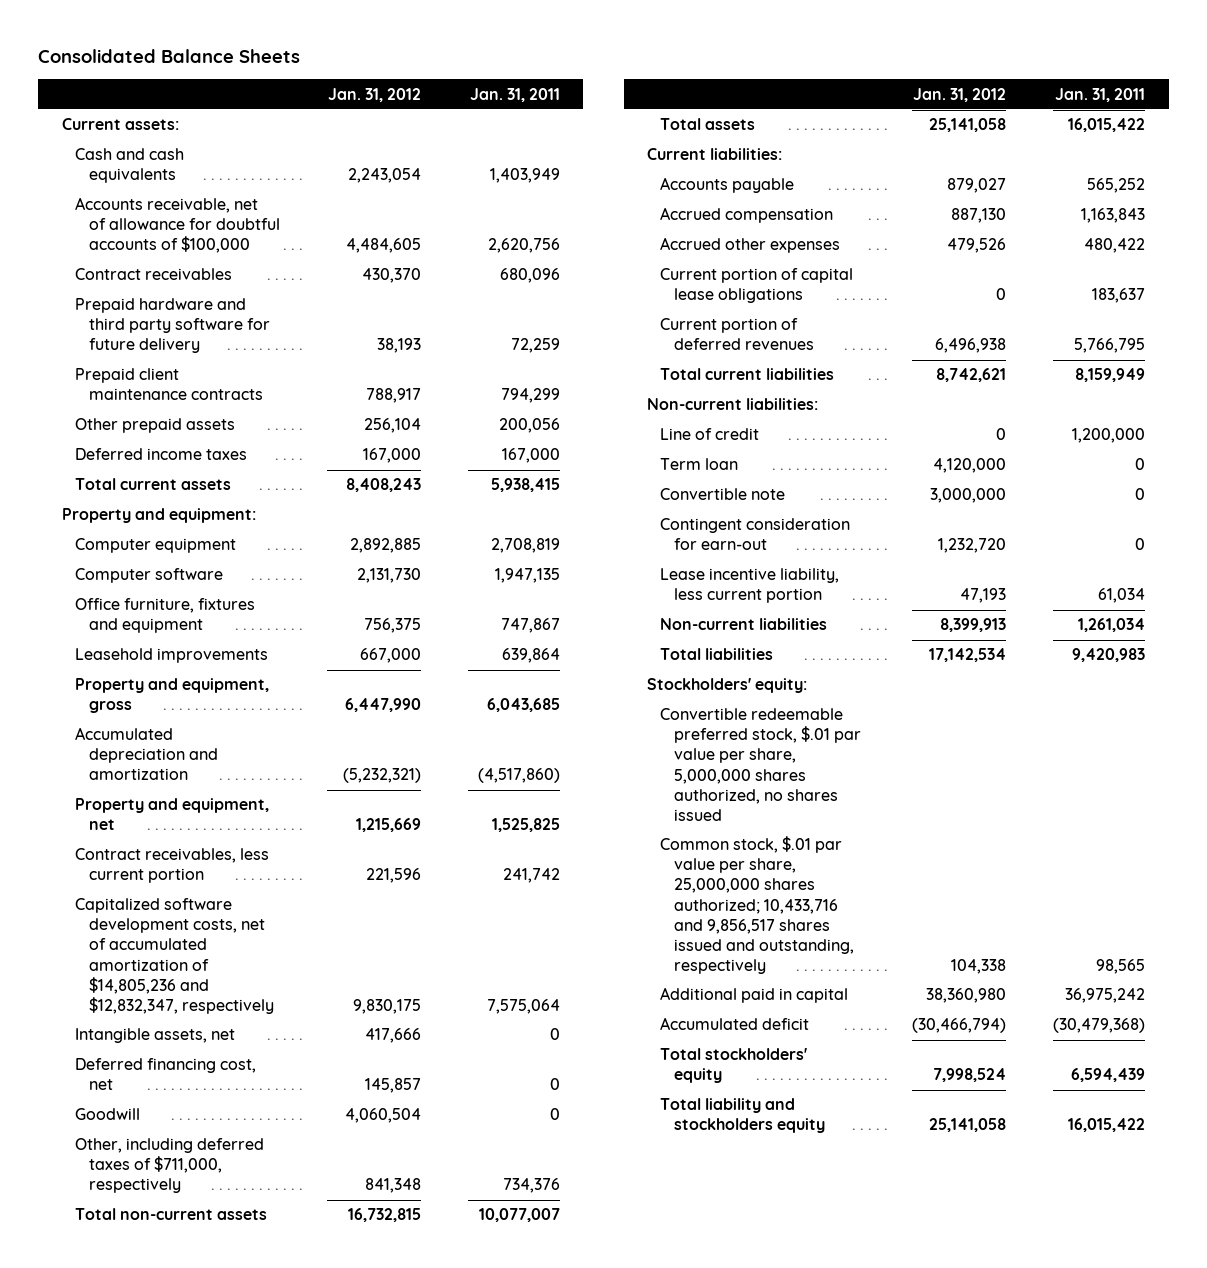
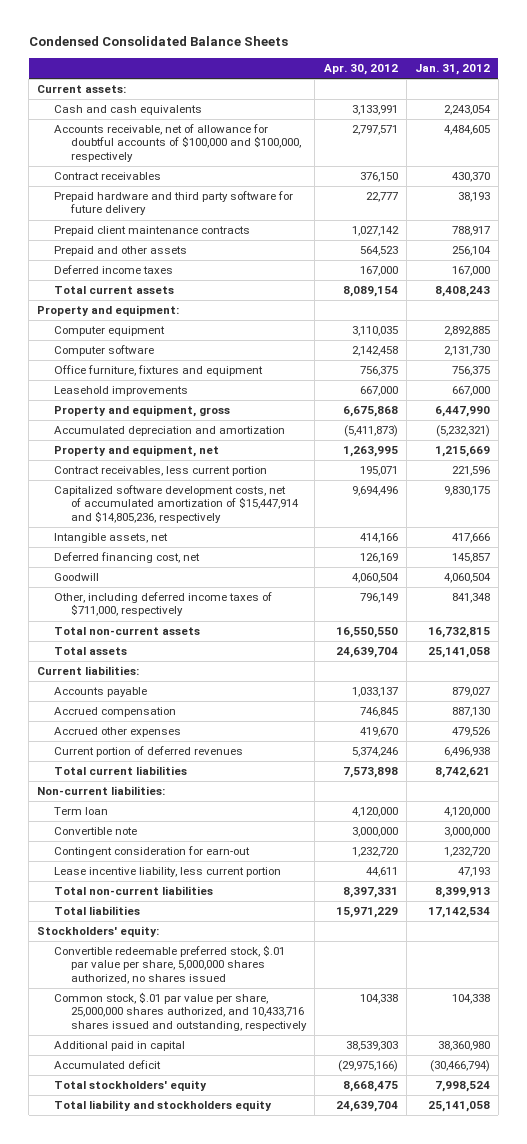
[38,49,301,64] Consolidated Balance Sheets -> [28,36,288,47] Condensed Consolidated Balance Sheets
[469,87,560,102] Jan. 31, 2011 -> none
none -> [323,64,398,76] Apr. 30, 2012
[75,197,280,254] Accounts receivable, net of allowance for doubtful accounts of $100,000 -> [54,124,302,162] Accounts receivable, net of allowance for doubtful accounts of $100,000 and $100,000, respectively
[75,418,236,434] Other prepaid assets -> [54,246,188,257] Prepaid and other assets
[75,898,274,1014] Capitalized software development costs, net of accumulated amortization of $14,805,236 and $12,832,347, respectively -> [54,485,300,523] Capitalized software development costs, net of accumulated amortization of $15,447,914 and $14,805,236, respectively
[75,1138,265,1194] Other, including deferred taxes of $711,000, respectively -> [54,592,273,617] Other, including deferred income taxes of $711,000, respectively
[660,268,854,304] Current portion of capital lease obligations -> none
[660,428,760,441] Line of credit -> none
[660,618,828,631] Non-current liabilities -> [54,886,214,896] Total non-current liabilities
[660,836,854,974] Common stock, $.01 par value per share, 25,000,000 shares authorized; 10,433,716 and 9,856,517 shares issued and outstanding, respectively -> [54,992,308,1031] Common stock, $.01 par value per share, 25,000,000 shares authorized, and 10,433,716 shares issued and outstanding, respectively

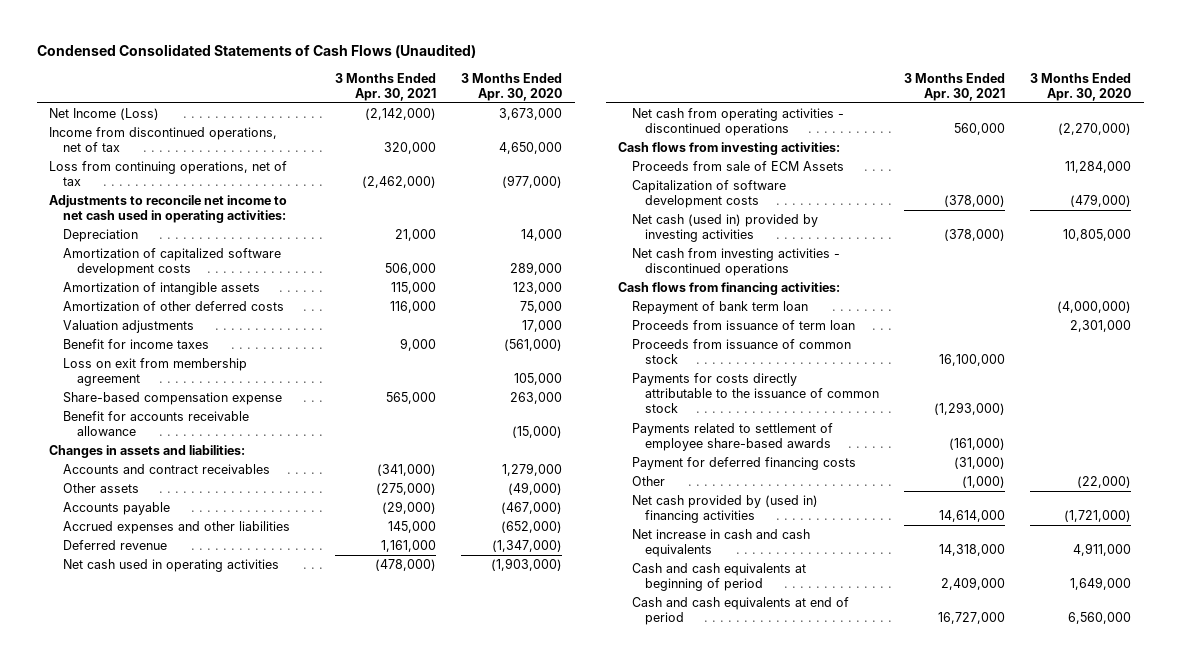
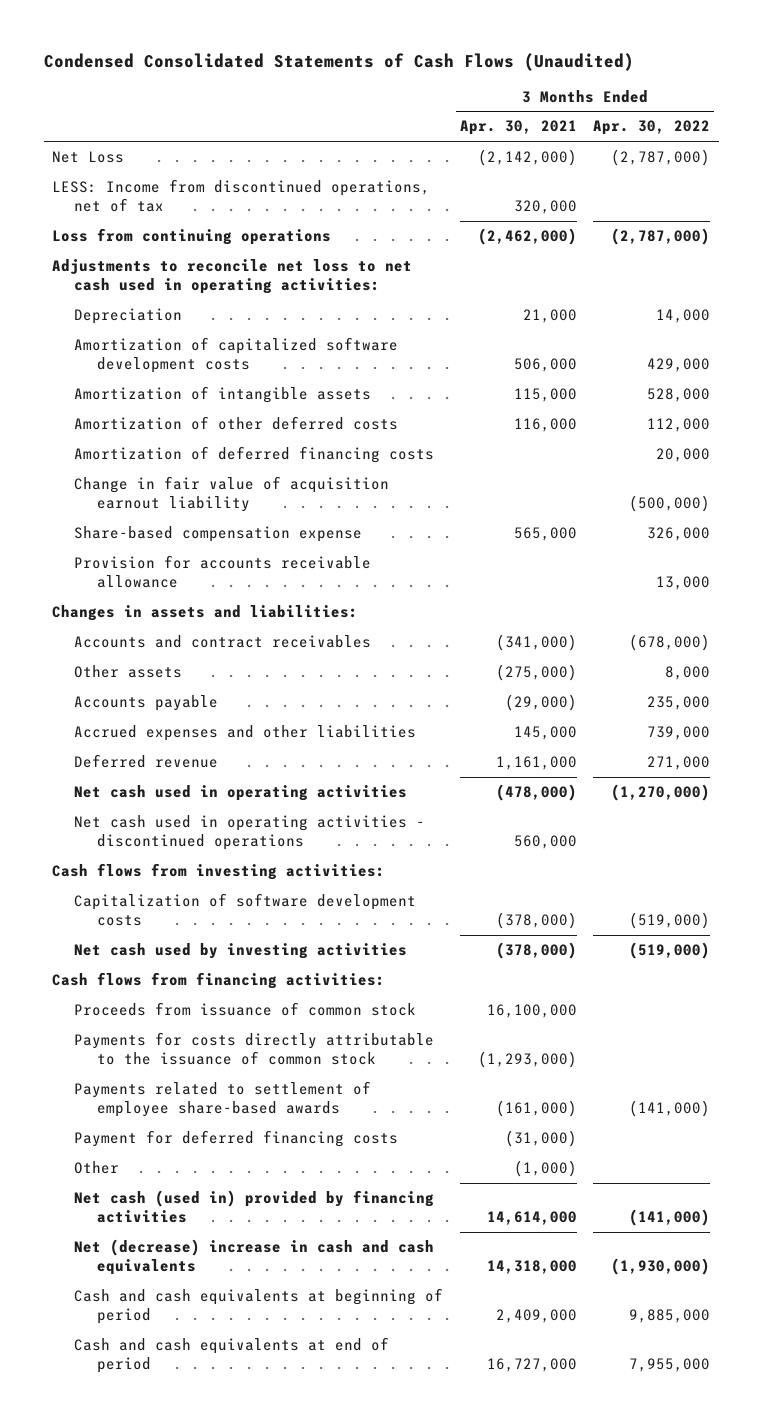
[461,72,563,101] 3 Months Ended Apr. 30, 2020 -> none
none -> [593,120,711,136] Apr. 30, 2022
[49,108,160,121] Net Income (Loss) -> [52,151,125,164] Net Loss
[49,127,278,153] Income from discontinued operations, net of tax -> [52,179,431,213] LESS: Income from discontinued operations, net of tax
[49,161,288,187] Loss from continuing operations, net of tax -> [52,228,332,246] Loss from continuing operations
[49,195,288,224] Adjustments to reconcile net income to net cash used in operating activities: -> [52,259,413,295] Adjustments to reconcile net loss to net cash used in operating activities:
[62,320,194,334] Valuation adjustments -> none
[62,339,209,350] Benefit for income taxes -> none
[62,358,247,387] Loss on exit from membership agreement -> none
none -> [74,446,435,464] Amortization of deferred financing costs
none -> [74,476,390,513] Change in fair value of acquisition earnout liability
[62,411,249,437] Benefit for accounts receivable allowance -> [74,555,372,589] Provision for accounts receivable allowance
[631,108,844,137] Net cash from operating activities - discontinued operations -> [74,815,426,851] Net cash used in operating activities - discontinued operations
[631,161,844,172] Proceeds from sale of ECM Assets -> none
[631,248,840,277] Net cash from investing activities - discontinued operations -> none
[631,214,818,243] Net cash (used in) provided by investing activities -> [74,943,408,960] Net cash used by investing activities
[631,301,808,315] Repayment of bank term loan -> none
[631,320,855,331] Proceeds from issuance of term loan -> none
[631,495,818,524] Net cash provided by (used in) financing activities -> [74,1190,435,1224] Net cash (used in) provided by financing activities
[631,529,810,558] Net increase in cash and cash equivalents -> [74,1239,435,1276] Net (decrease) increase in cash and cash equivalents

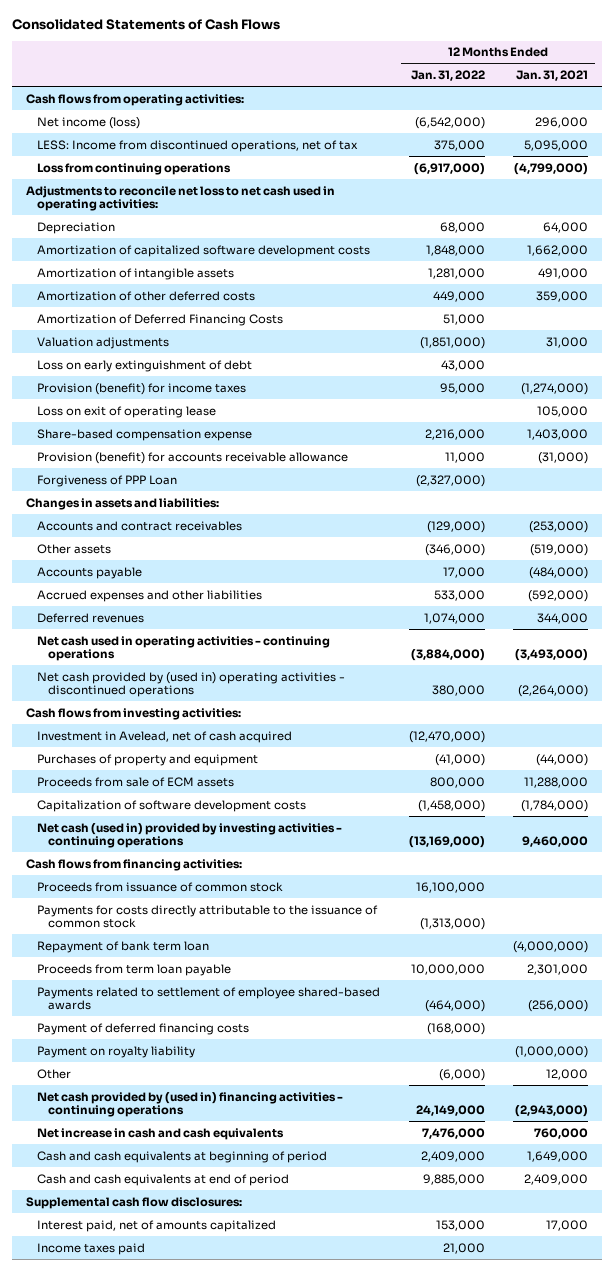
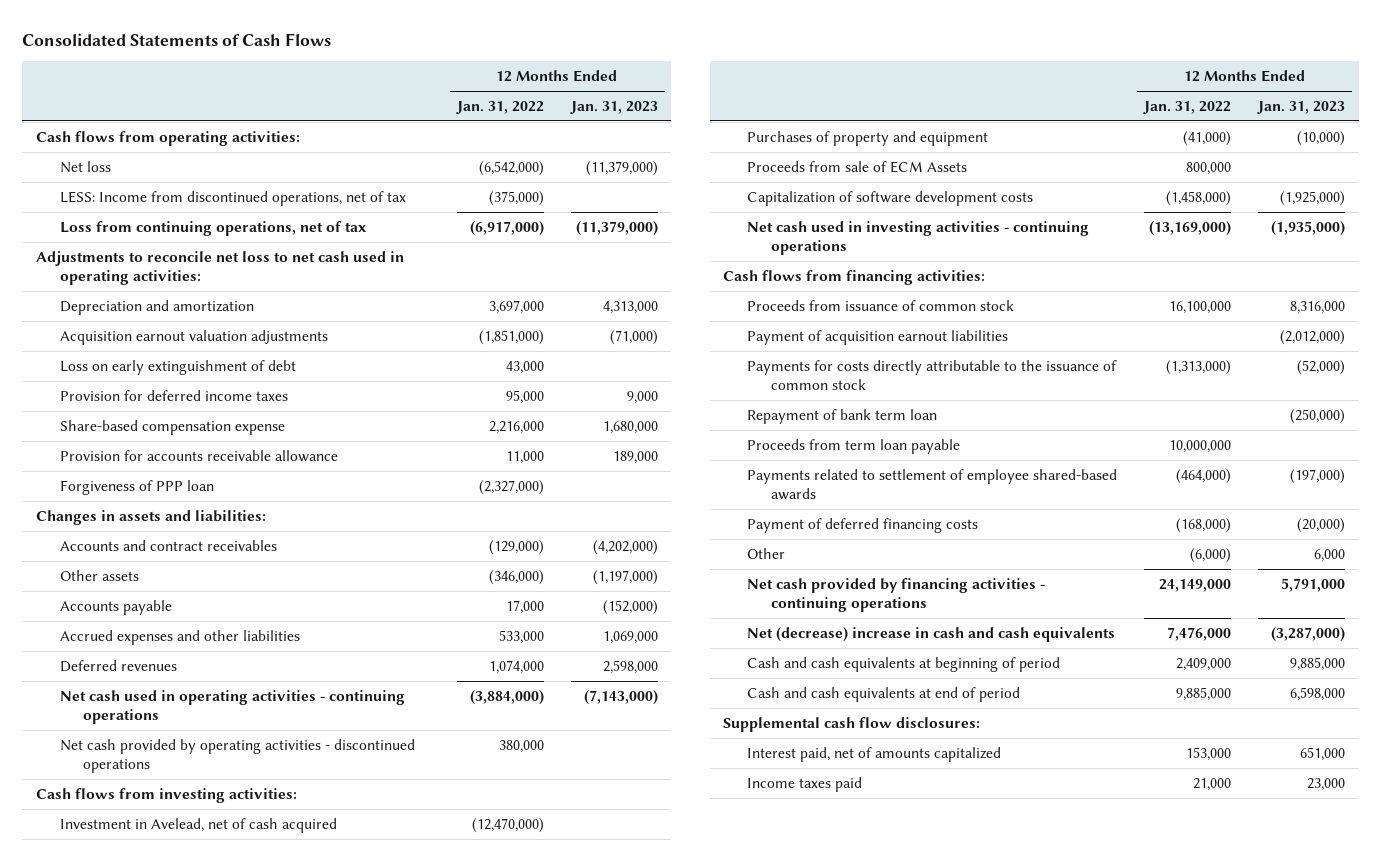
[516,70,589,82] Jan. 31, 2021 -> none
none -> [569,100,658,114] Jan. 31, 2023
[37,116,141,129] Net income (loss) -> [59,160,111,173] Net loss
[433,139,485,151] 375,000 -> [488,190,544,206] (375,000)
[37,162,232,175] Loss from continuing operations -> [59,220,366,236] Loss from continuing operations, net of tax
[37,221,116,234] Depreciation -> none
[37,244,371,257] Amortization of capitalized software development costs -> none
[37,267,235,280] Amortization of intangible assets -> none
[37,290,256,301] Amortization of other deferred costs -> none
[37,313,284,326] Amortization of Deferred Financing Costs -> none
none -> [59,299,254,315] Depreciation and amortization
[37,336,170,349] Valuation adjustments -> [59,329,328,345] Acquisition earnout valuation adjustments
[37,405,217,418] Loss on exit of operating lease -> none
[37,382,247,395] Provision (benefit) for income taxes -> [59,389,288,401] Provision for deferred income taxes
[37,451,349,464] Provision (benefit) for accounts receivable allowance -> [59,449,338,462] Provision for accounts receivable allowance
[37,474,178,487] Forgiveness of PPP Loan -> [59,479,214,495] Forgiveness of PPP loan
[37,671,346,698] Net cash provided by (used in) operating activities - discontinued operations -> [59,738,415,774] Net cash provided by operating activities - discontinued operations
[37,776,235,787] Proceeds from sale of ECM assets -> [747,160,968,173] Proceeds from sale of ECM Assets
[37,822,343,849] Net cash (used in) provided by investing activities - continuing operations -> [747,220,1090,256] Net cash used in investing activities - continuing operations
none -> [747,329,1009,345] Payment of acquisition earnout liabilities
[37,1045,196,1058] Payment on royalty liability -> none
[37,1091,344,1118] Net cash provided by (used in) financing activities - continuing operations -> [747,577,1046,613] Net cash provided by financing activities - continuing operations
[37,1127,285,1140] Net increase in cash and cash equivalents -> [747,626,1116,642] Net (decrease) increase in cash and cash equivalents

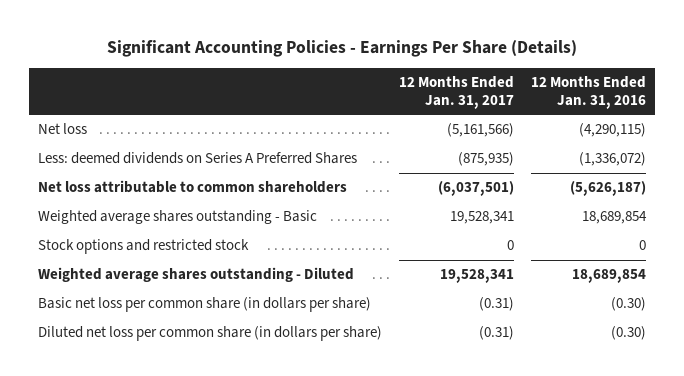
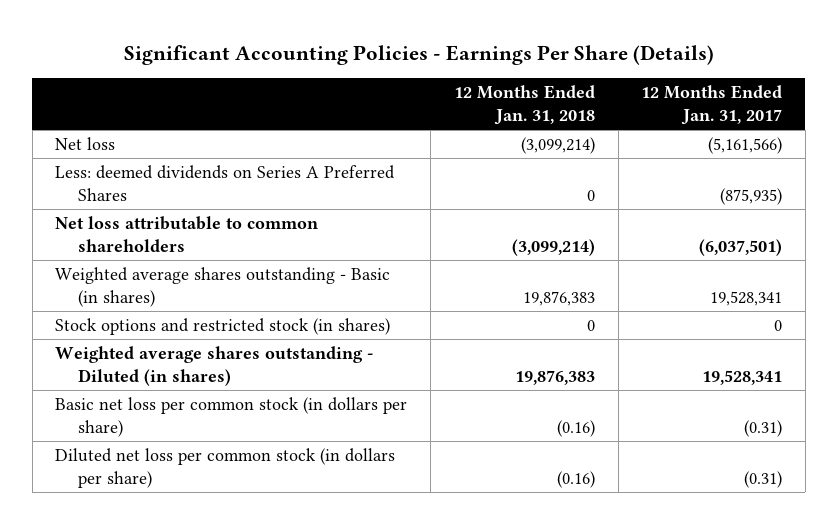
[531,76,647,109] 12 Months Ended Jan. 31, 2016 -> none
none -> [453,85,595,126] 12 Months Ended Jan. 31, 2018
[37,210,317,225] Weighted average shares outstanding - Basic -> [55,266,391,307] Weighted average shares outstanding - Basic (in shares)
[37,239,249,255] Stock options and restricted stock -> [55,317,391,335] Stock options and restricted stock (in shares)
[37,267,354,283] Weighted average shares outstanding - Diluted -> [55,345,374,386] Weighted average shares outstanding - Diluted (in shares)
[37,297,371,313] Basic net loss per common share (in dollars per share) -> [55,396,408,437] Basic net loss per common stock (in dollars per share)
[37,326,382,342] Diluted net loss per common share (in dollars per share) -> [55,447,396,488] Diluted net loss per common stock (in dollars per share)

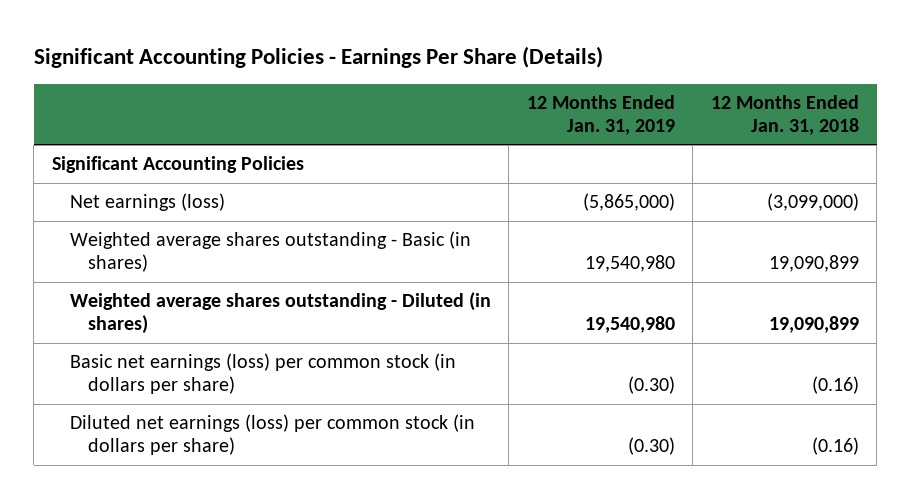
[641,85,783,126] 12 Months Ended Jan. 31, 2017 -> none
none -> [526,95,675,135] 12 Months Ended Jan. 31, 2019
[55,164,396,201] Less: deemed dividends on Series A Preferred Shares -> none
[55,215,319,252] Net loss attributable to common shareholders -> none
[55,317,391,335] Stock options and restricted stock (in shares) -> none
none -> [51,156,304,174] Significant Accounting Policies
[55,136,116,150] Net loss -> [69,193,225,212] Net earnings (loss)
[520,136,595,154] (3,099,214) -> [766,193,859,212] (3,099,000)
[522,290,595,306] 19,876,383 -> [768,255,859,273] 19,090,899
[514,369,595,385] 19,876,383 -> [768,316,859,334] 19,090,899
[55,396,408,437] Basic net loss per common stock (in dollars per share) -> [69,353,456,395] Basic net earnings (loss) per common stock (in dollars per share)
[55,447,396,488] Diluted net loss per common stock (in dollars per share) -> [69,414,475,456] Diluted net earnings (loss) per common stock (in dollars per share)

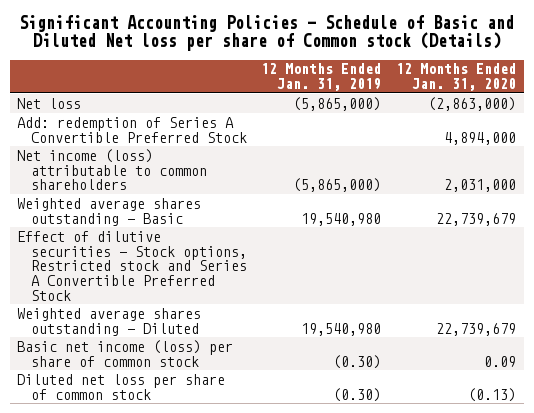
[33,46,603,69] Significant Accounting Policies - Earnings Per Share (Details) -> [18,14,514,52] Significant Accounting Policies - Schedule of Basic and Diluted Net loss per share of Common stock (Details)
[710,95,859,135] 12 Months Ended Jan. 31, 2018 -> none
none -> [396,63,517,92] 12 Months Ended Jan. 31, 2020
[51,156,304,174] Significant Accounting Policies -> none
[69,193,225,212] Net earnings (loss) -> [17,97,82,109] Net loss
none -> [17,116,247,143] Add: redemption of Series A Convertible Preferred Stock
none -> [17,148,207,191] Net income (loss) attributable to common shareholders
[69,231,471,273] Weighted average shares outstanding - Basic (in shares) -> [17,197,202,226] Weighted average shares outstanding - Basic
none -> [17,230,247,301] Effect of dilutive securities - Stock options, Restricted stock and Series A Convertible Preferred Stock
[69,292,491,335] Weighted average shares outstanding - Diluted (in shares) -> [17,307,202,336] Weighted average shares outstanding - Diluted
[69,353,456,395] Basic net earnings (loss) per common stock (in dollars per share) -> [17,339,234,367] Basic net income (loss) per share of common stock
[69,414,475,456] Diluted net earnings (loss) per common stock (in dollars per share) -> [17,373,226,400] Diluted net loss per share of common stock

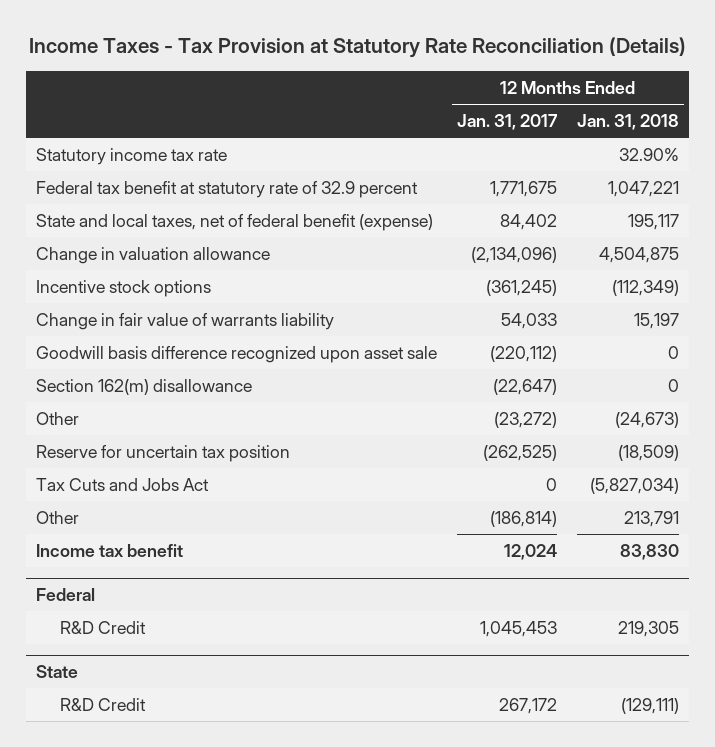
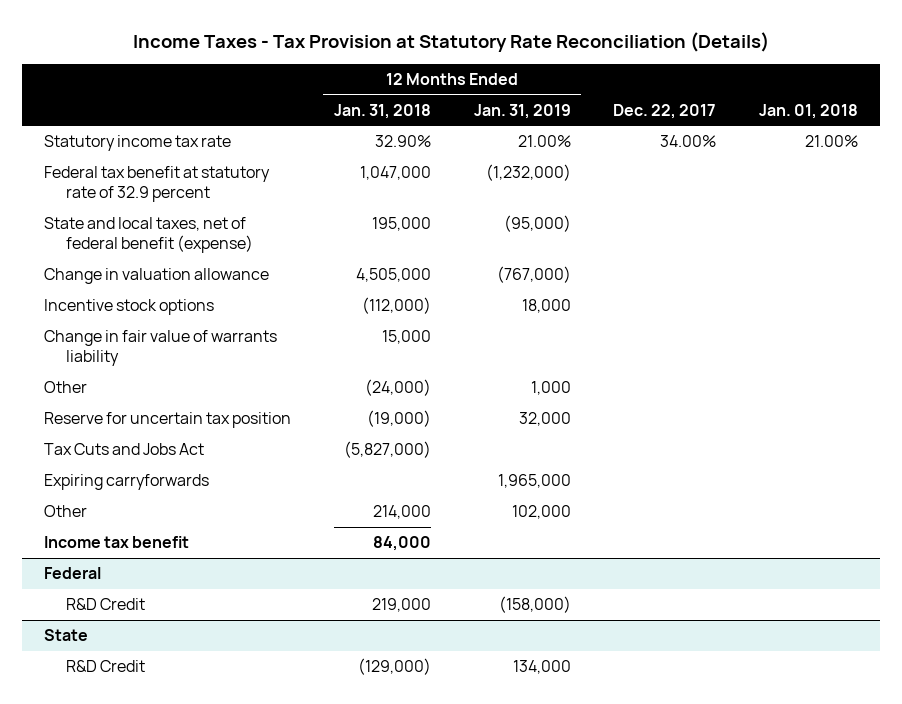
[457,114,559,131] Jan. 31, 2017 -> none
none -> [473,103,571,119] Jan. 31, 2019
none -> [613,103,717,119] Dec. 22, 2017
none -> [759,103,859,119] Jan. 01, 2018
[36,346,438,364] Goodwill basis difference recognized upon asset sale -> none
[36,379,253,396] Section 162(m) disallowance -> none
[608,181,680,198] 1,047,221 -> [359,166,431,181] 1,047,000
[628,214,680,231] 195,117 -> [371,217,431,232] 195,000
[599,247,680,264] 4,504,875 -> [355,268,431,283] 4,505,000
[612,280,680,297] (112,349) -> [361,297,431,315] (112,000)
[634,313,680,330] 15,197 -> [381,330,431,345] 15,000
[615,412,680,429] (24,673) -> [364,379,431,397] (24,000)
[618,445,680,462] (18,509) -> [366,410,431,428] (19,000)
[590,478,680,495] (5,827,034) -> [343,441,431,459] (5,827,000)
none -> [43,474,209,491] Expiring carryforwards
[624,511,680,528] 213,791 -> [372,505,431,520] 214,000
[620,544,680,561] 83,830 -> [372,536,431,552] 84,000
[618,621,680,638] 219,305 -> [371,598,431,613] 219,000
[621,698,680,715] (129,111) -> [357,658,431,676] (129,000)

